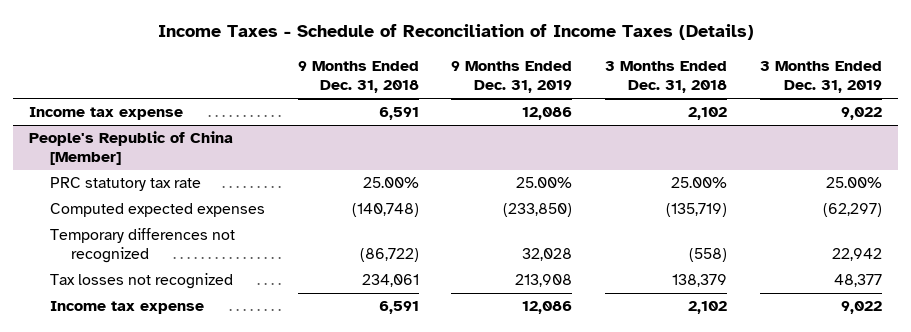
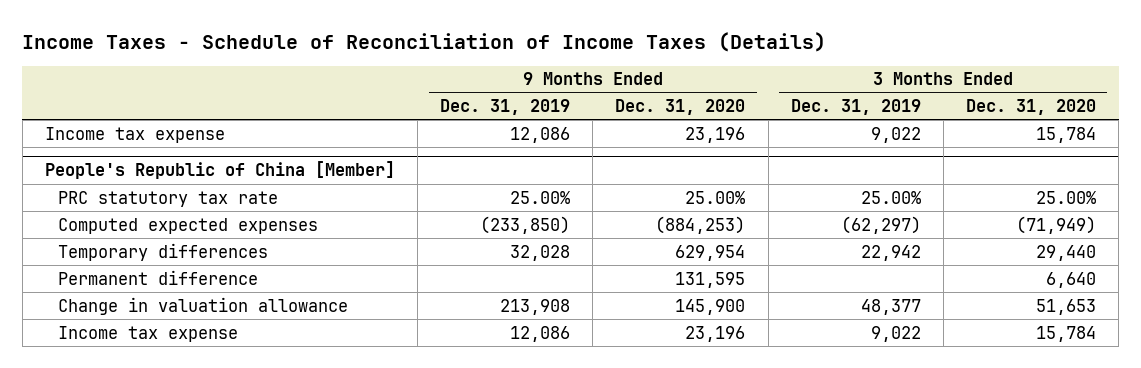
[297,61,419,94] 9 Months Ended Dec. 31, 2018 -> none
[605,61,728,94] 3 Months Ended Dec. 31, 2018 -> none
none -> [615,99,746,116] Dec. 31, 2020
none -> [965,99,1096,116] Dec. 31, 2020
[50,228,236,264] Temporary differences not recognized -> [58,242,269,261] Temporary differences
none -> [58,269,259,285] Permanent difference
[50,273,234,290] Tax losses not recognized -> [58,296,349,315] Change in valuation allowance

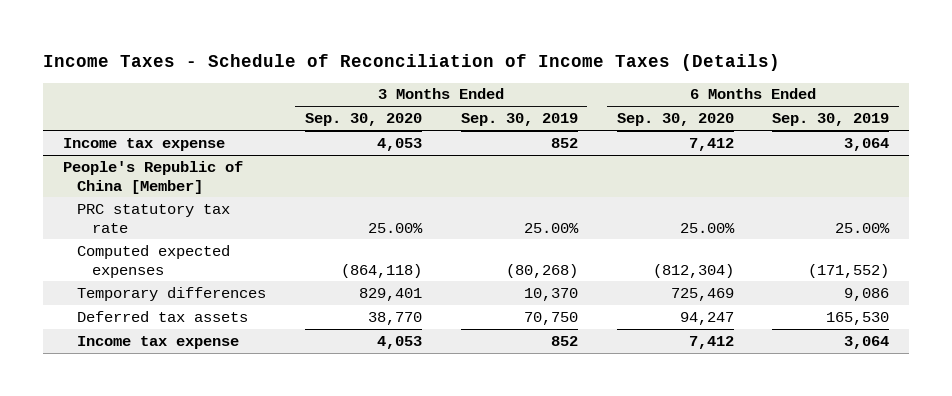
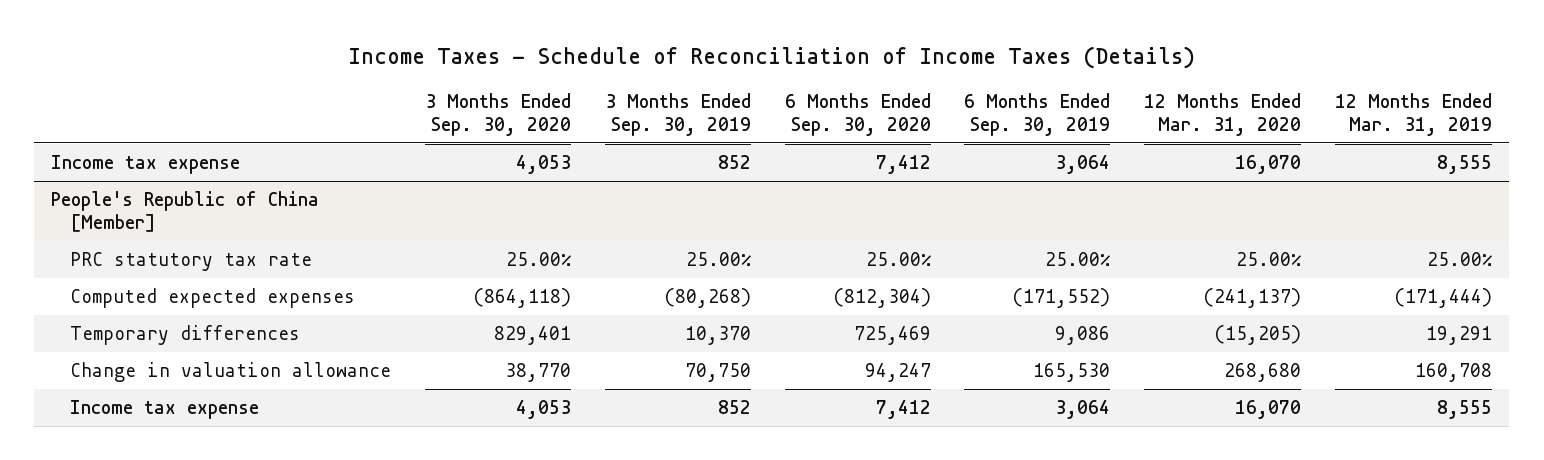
none -> [1144,93,1302,136] 12 Months Ended Mar. 31, 2020
none -> [1335,93,1493,136] 12 Months Ended Mar. 31, 2019
[77,310,249,322] Deferred tax assets -> [69,362,391,383] Change in valuation allowance

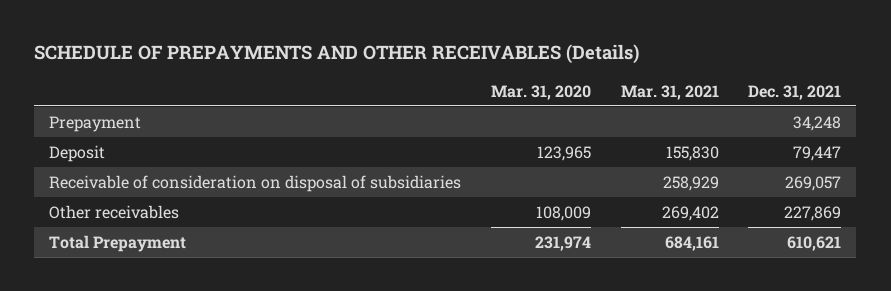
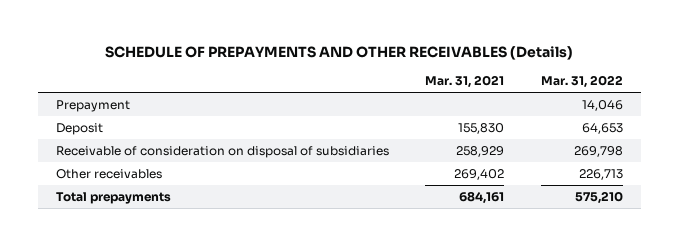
[490,84,591,100] Mar. 31, 2020 -> none
[748,84,842,100] Dec. 31, 2021 -> none
none -> [540,75,623,89] Mar. 31, 2022
[49,234,187,252] Total Prepayment -> [56,191,172,204] Total prepayments

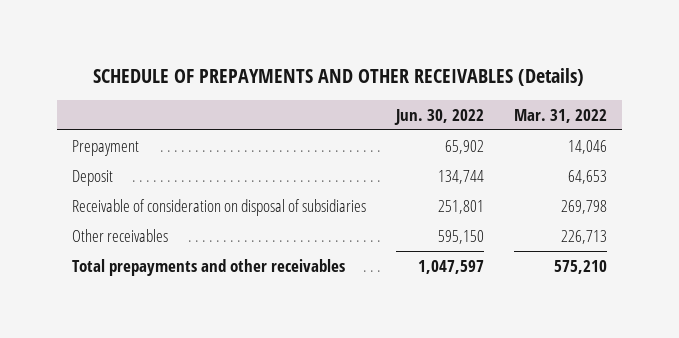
[425,75,505,89] Mar. 31, 2021 -> none
none -> [393,108,484,125] Jun. 30, 2022
[56,191,172,204] Total prepayments -> [71,258,345,276] Total prepayments and other receivables

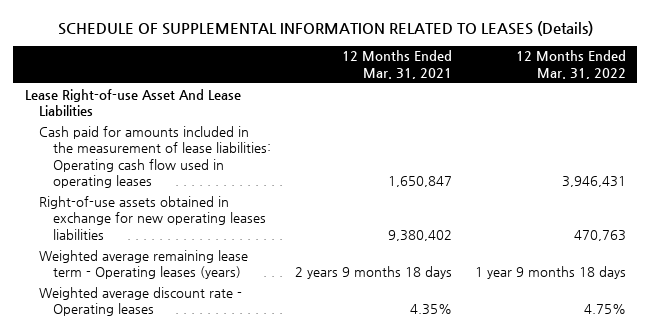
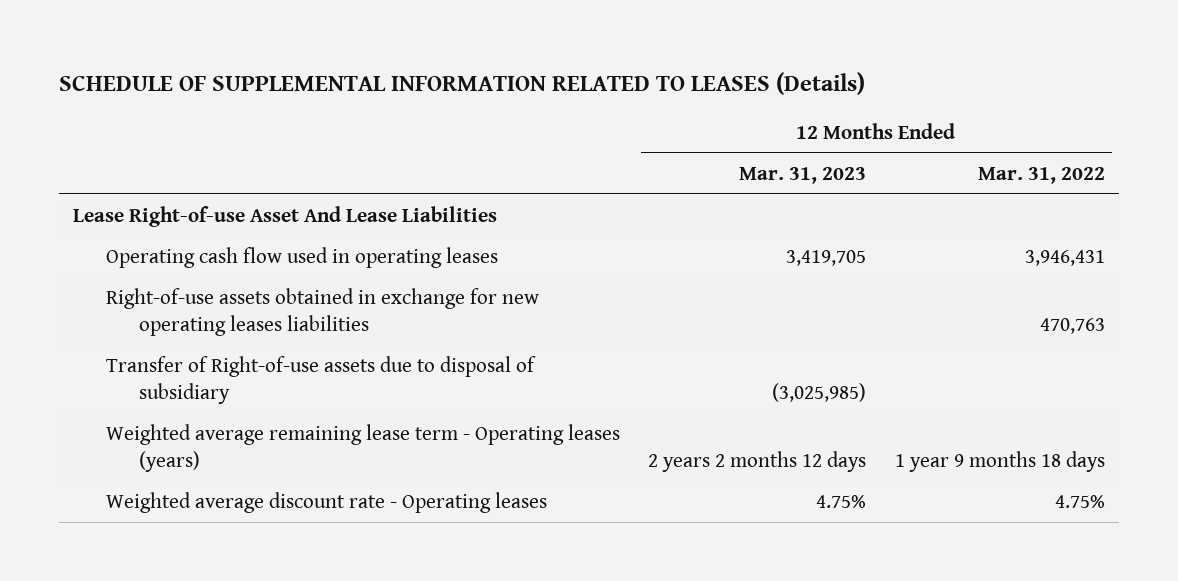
[341,50,452,79] 12 Months Ended Mar. 31, 2021 -> none
none -> [739,166,867,184] Mar. 31, 2023
[38,125,272,189] Cash paid for amounts included in the measurement of lease liabilities: Operating cash flow used in operating leases -> [105,246,498,268] Operating cash flow used in operating leases
none -> [105,355,536,404] Transfer of Right-of-use assets due to disposal of subsidiary

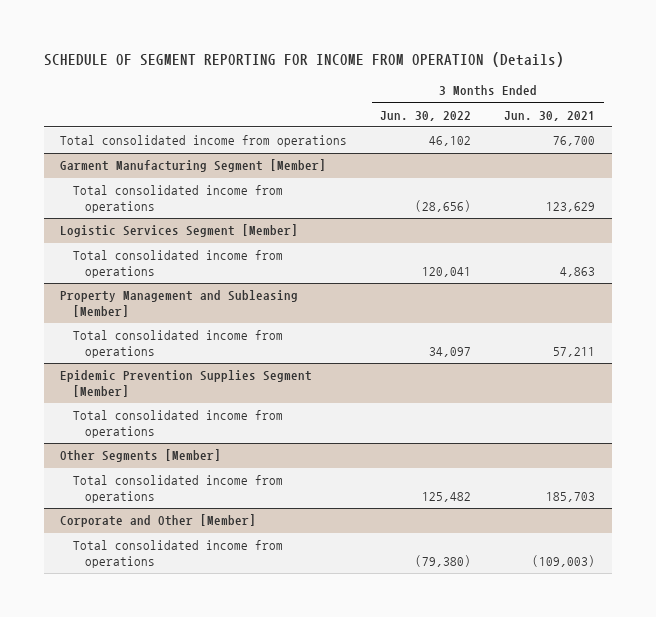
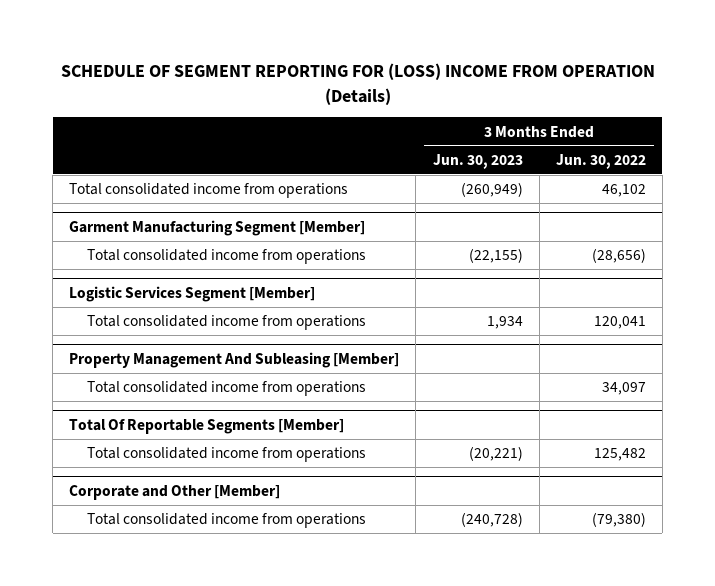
[44,52,565,68] SCHEDULE OF SEGMENT REPORTING FOR INCOME FROM OPERATION (Details) -> [60,63,655,105] SCHEDULE OF SEGMENT REPORTING FOR (LOSS) INCOME FROM OPERATION (Details)
[504,110,596,121] Jun. 30, 2021 -> none
none -> [432,153,523,169] Jun. 30, 2023
[60,290,299,318] Property Management and Subleasing [Member] -> [69,352,400,369] Property Management And Subleasing [Member]
[60,370,313,398] Epidemic Prevention Supplies Segment [Member] -> none
[72,410,283,439] Total consolidated income from operations -> none
[60,449,222,463] Other Segments [Member] -> none
none -> [69,419,345,435] Total Of Reportable Segments [Member]

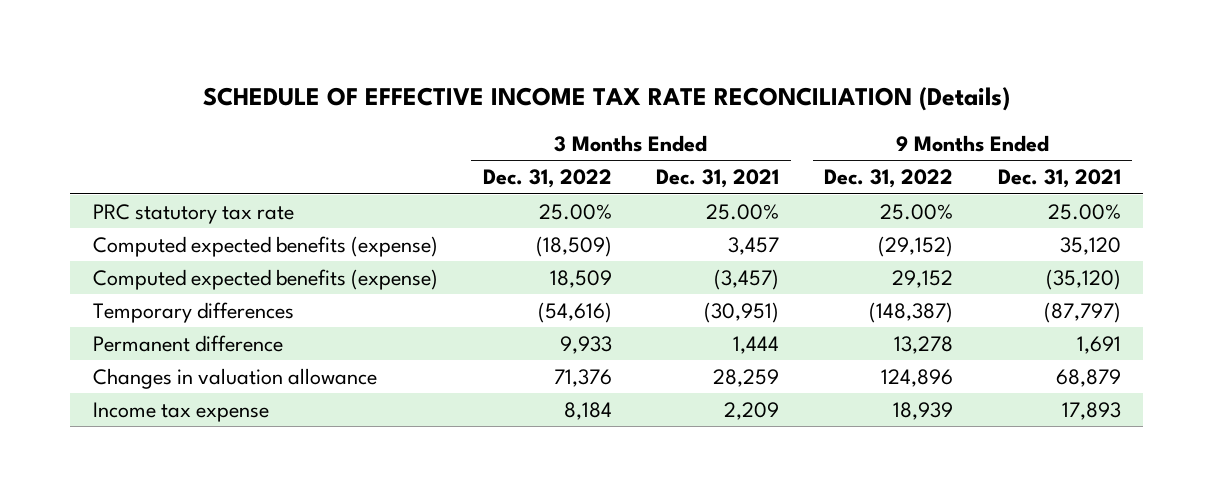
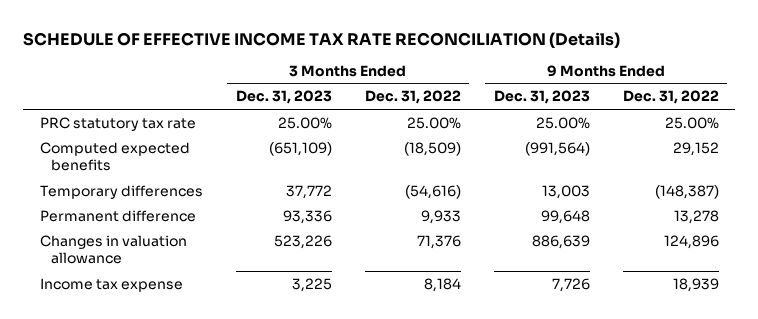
[656,169,780,189] Dec. 31, 2021 -> none
[997,169,1121,189] Dec. 31, 2021 -> none
none -> [235,90,332,105] Dec. 31, 2023
none -> [493,90,590,105] Dec. 31, 2023
[92,268,438,290] Computed expected benefits (expense) -> none
[92,235,438,257] Computed expected benefits (expense) -> [39,141,190,172] Computed expected benefits
[878,235,954,257] (29,152) -> [672,141,719,156] 29,152

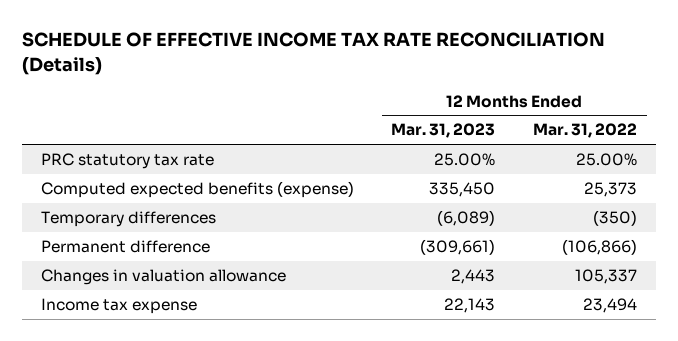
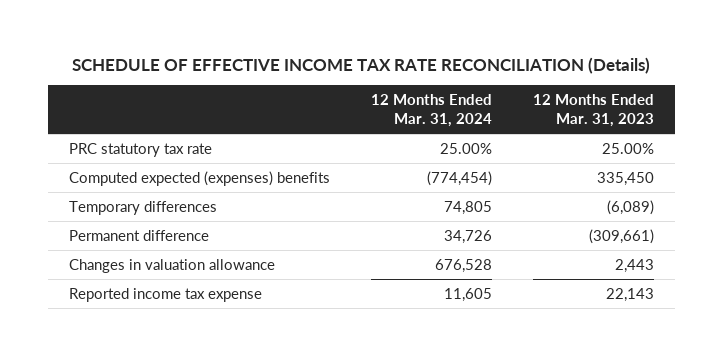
[533,123,638,139] Mar. 31, 2022 -> none
none -> [370,94,492,127] 12 Months Ended Mar. 31, 2024
[40,181,354,199] Computed expected benefits (expense) -> [68,170,330,186] Computed expected (expenses) benefits
[40,298,197,315] Income tax expense -> [68,287,262,302] Reported income tax expense

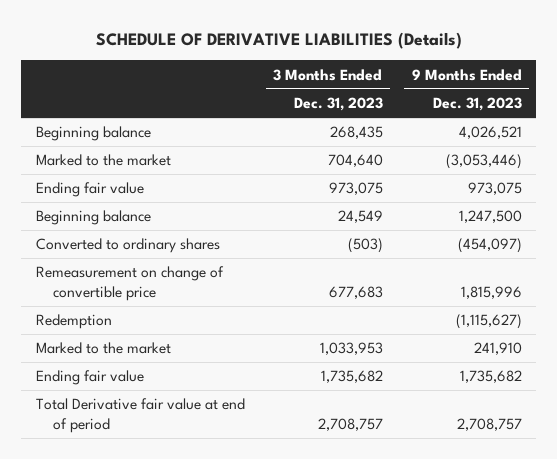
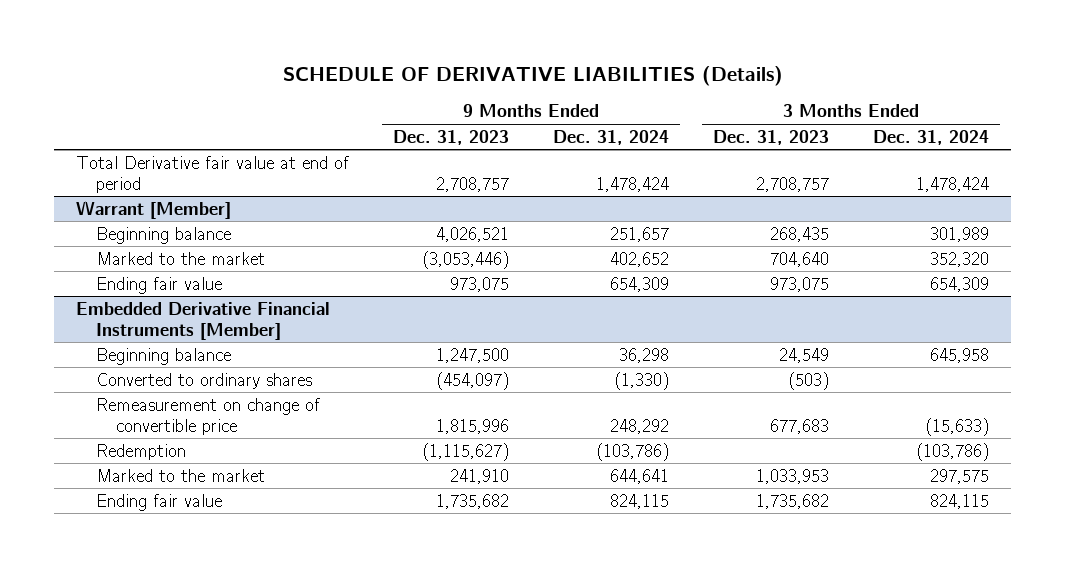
none -> [553,129,670,145] Dec. 31, 2024
none -> [873,129,990,145] Dec. 31, 2024
[35,398,245,434] Total Derivative fair value at end of period -> [76,155,350,193] Total Derivative fair value at end of period
none -> [76,199,232,219] Warrant [Member]
none -> [76,301,331,340] Embedded Derivative Financial Instruments [Member]

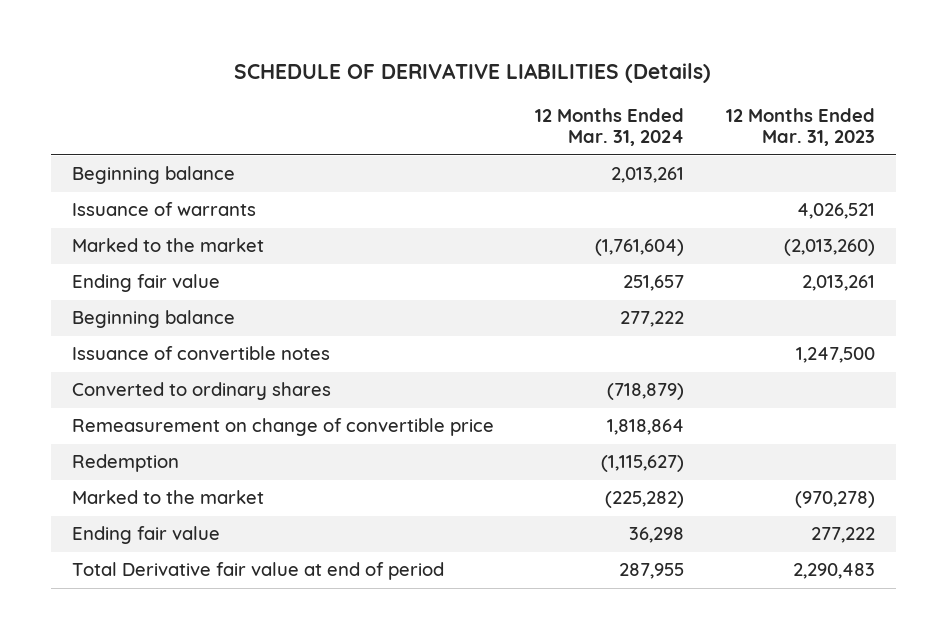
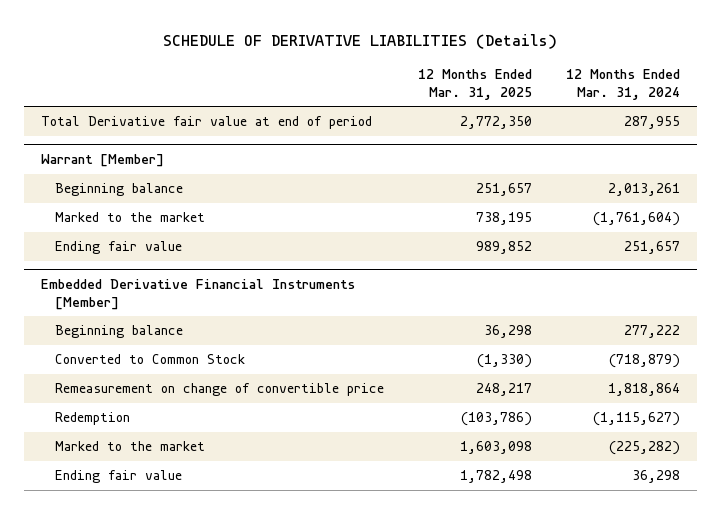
[725,107,875,147] 12 Months Ended Mar. 31, 2023 -> none
none -> [417,69,532,100] 12 Months Ended Mar. 31, 2025
[71,562,444,581] Total Derivative fair value at end of period -> [40,116,372,130] Total Derivative fair value at end of period
none -> [40,154,164,168] Warrant [Member]
[71,202,256,217] Issuance of warrants -> none
none -> [40,279,355,310] Embedded Derivative Financial Instruments [Member]
[71,346,330,361] Issuance of convertible notes -> none
[71,382,331,401] Converted to ordinary shares -> [54,354,245,365] Converted to Common Stock

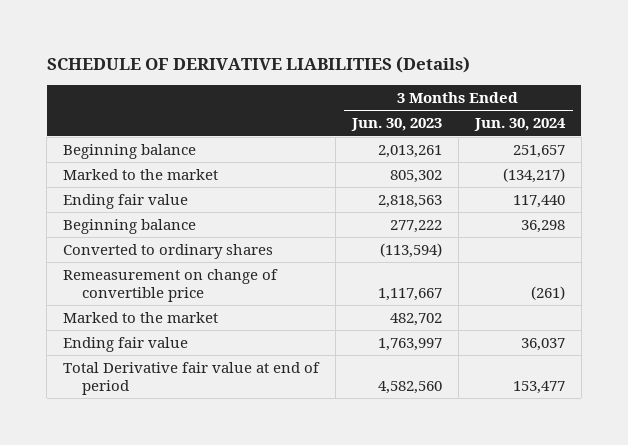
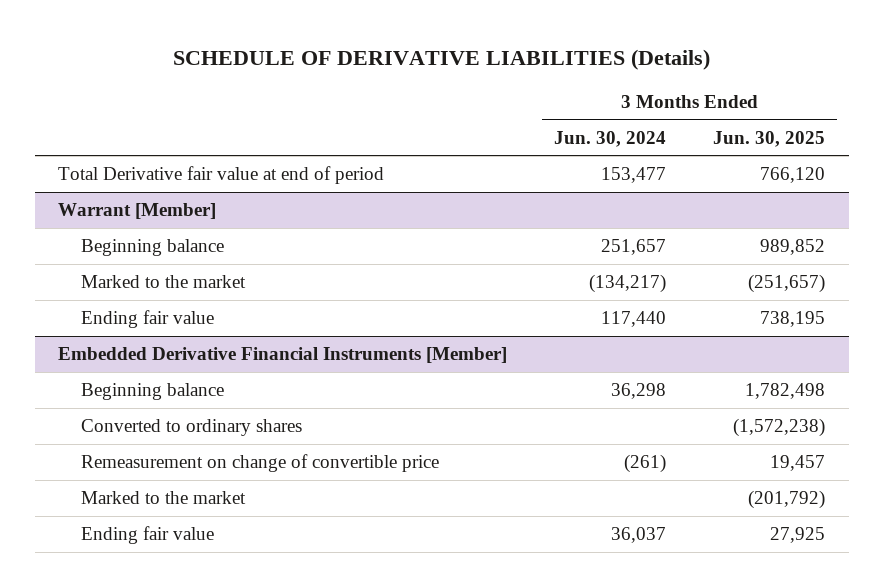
[350,118,442,132] Jun. 30, 2023 -> none
none -> [713,130,826,147] Jun. 30, 2025
[63,362,321,396] Total Derivative fair value at end of period -> [58,166,385,185] Total Derivative fair value at end of period
none -> [58,203,217,220] Warrant [Member]
none -> [58,347,508,364] Embedded Derivative Financial Instruments [Member]

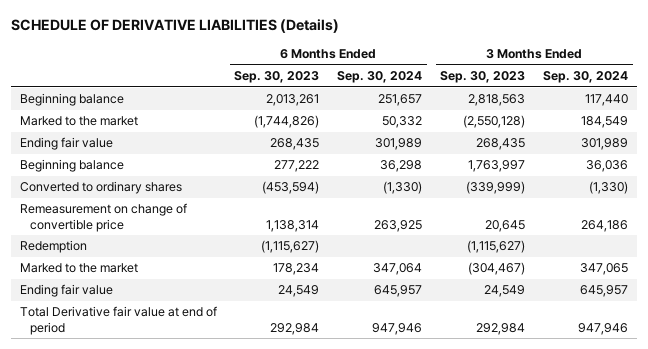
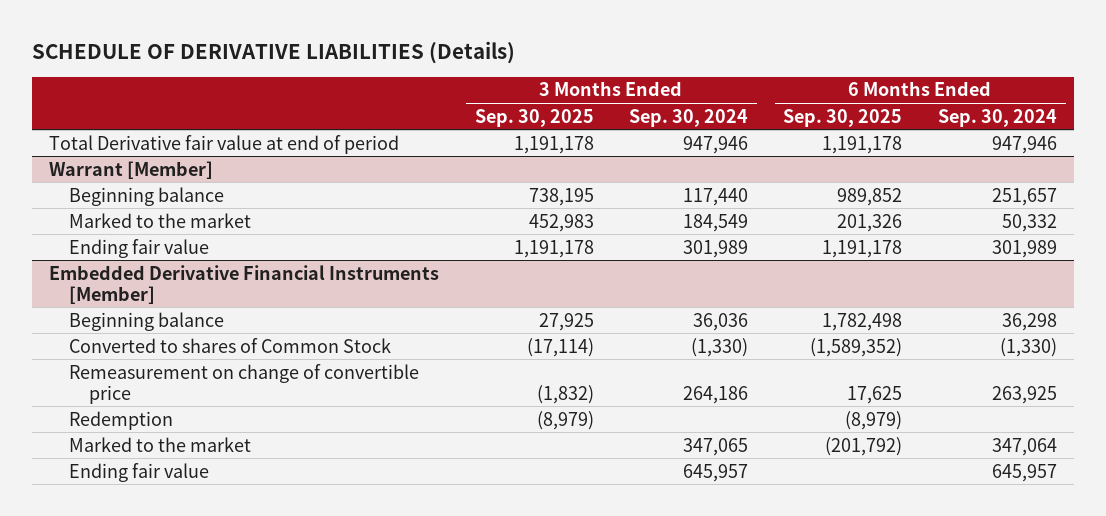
[234,71,320,84] Sep. 30, 2023 -> none
[440,71,526,84] Sep. 30, 2023 -> none
none -> [474,108,594,127] Sep. 30, 2025
none -> [783,108,903,127] Sep. 30, 2025
[19,306,217,335] Total Derivative fair value at end of period -> [49,134,400,154] Total Derivative fair value at end of period
none -> [49,160,214,179] Warrant [Member]
none -> [49,264,440,304] Embedded Derivative Financial Instruments [Member]
[19,181,182,195] Converted to ordinary shares -> [69,337,392,353] Converted to shares of Common Stock

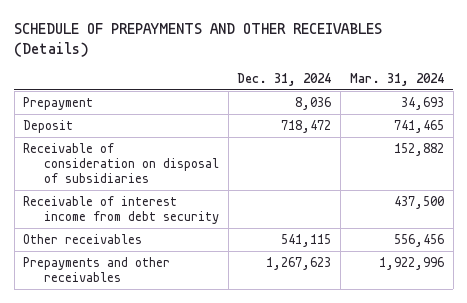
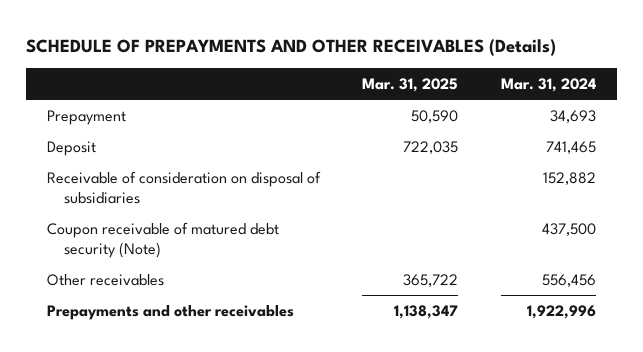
[237,73,332,87] Dec. 31, 2024 -> none
none -> [362,77,459,92] Mar. 31, 2025
[23,195,219,225] Receivable of interest income from debt security -> [47,222,280,259] Coupon receivable of matured debt security (Note)

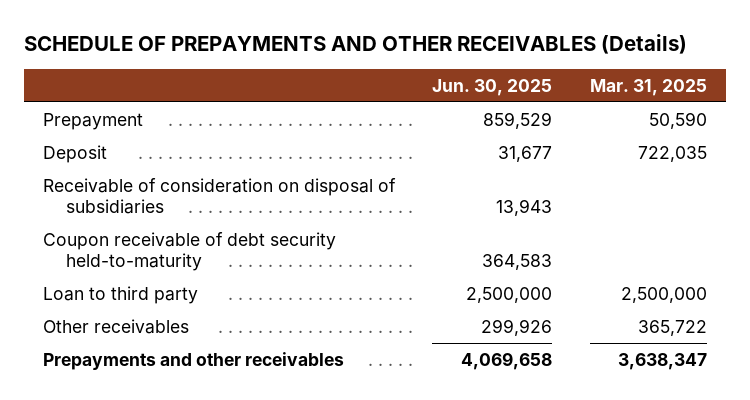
[500,77,596,92] Mar. 31, 2024 -> none
none -> [432,78,553,96] Jun. 30, 2025
[47,222,280,259] Coupon receivable of matured debt security (Note) -> [42,232,336,271] Coupon receivable of debt security held-to-maturity
none -> [42,286,198,305] Loan to third party
[394,305,459,320] 1,138,347 -> [618,353,708,371] 3,638,347

